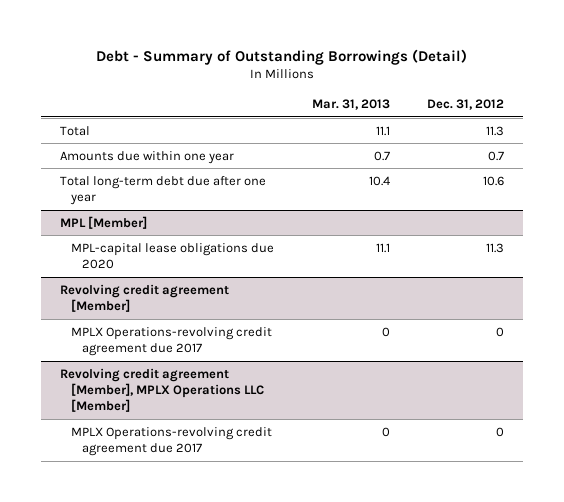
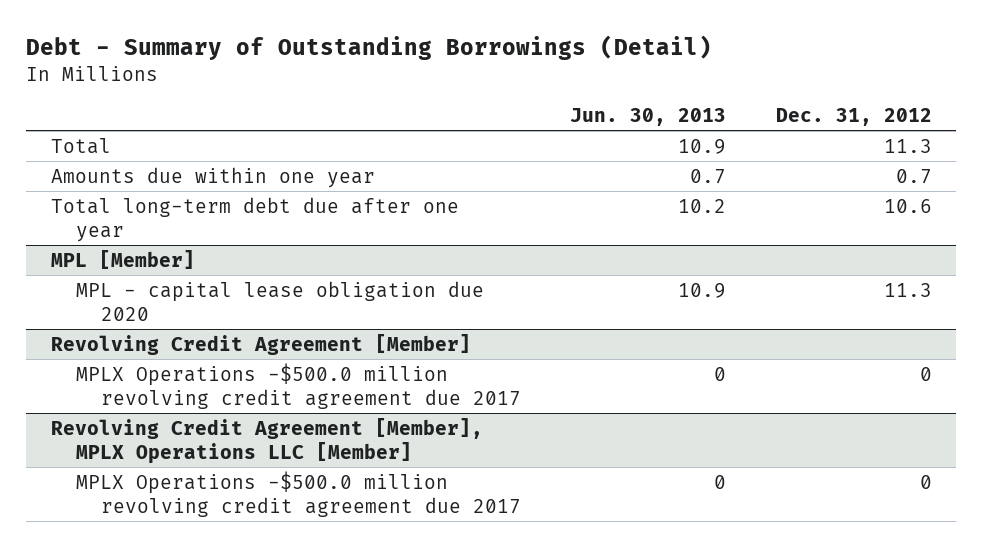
[311,99,390,111] Mar. 31, 2013 -> none
none -> [570,107,727,126] Jun. 30, 2013
[70,242,274,270] MPL-capital lease obligations due 2020 -> [75,280,484,322] MPL - capital lease obligation due 2020
[59,283,229,313] Revolving credit agreement [Member] -> [50,333,471,355] Revolving Credit Agreement [Member]
[70,326,272,357] MPLX Operations-revolving credit agreement due 2017 -> [75,362,521,410] MPLX Operations -$500.0 million revolving credit agreement due 2017
[59,367,264,413] Revolving credit agreement [Member], MPLX Operations LLC [Member] -> [50,417,483,465] Revolving Credit Agreement [Member], MPLX Operations LLC [Member]
[70,426,272,457] MPLX Operations-revolving credit agreement due 2017 -> [75,470,521,518] MPLX Operations -$500.0 million revolving credit agreement due 2017

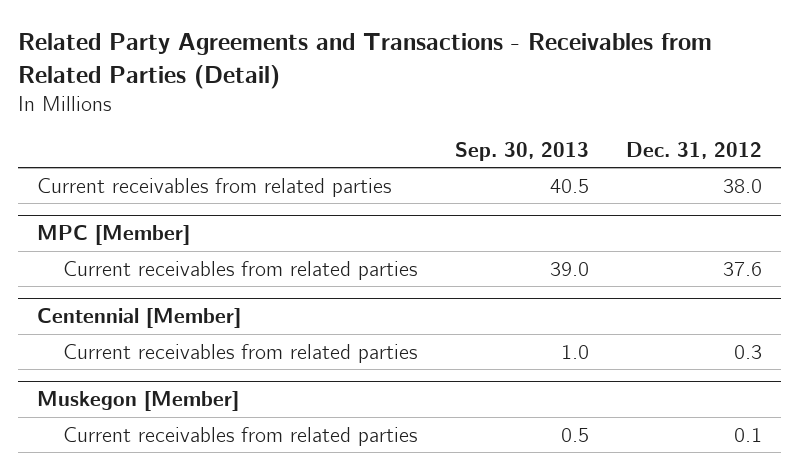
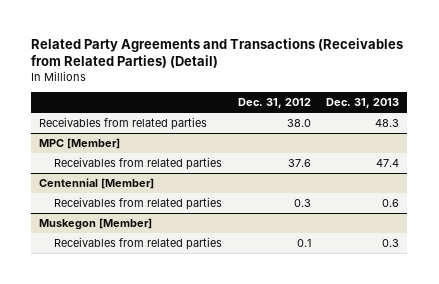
[17,33,712,89] Related Party Agreements and Transactions - Receivables from Related Parties (Detail) -> [31,37,404,68] Related Party Agreements and Transactions (Receivables from Related Parties) (Detail)
[454,141,589,161] Sep. 30, 2013 -> none
none -> [326,98,400,109] Dec. 31, 2013
[36,177,391,197] Current receivables from related parties -> [39,117,208,131] Receivables from related parties
[62,260,417,280] Current receivables from related parties -> [53,157,222,171] Receivables from related parties
[62,343,417,363] Current receivables from related parties -> [53,197,222,211] Receivables from related parties
[62,426,417,446] Current receivables from related parties -> [53,237,222,251] Receivables from related parties

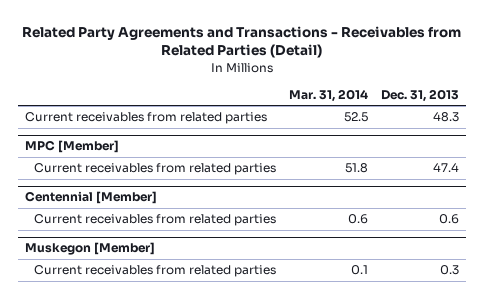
[31,37,404,68] Related Party Agreements and Transactions (Receivables from Related Parties) (Detail) -> [22,25,462,59] Related Party Agreements and Transactions - Receivables from Related Parties (Detail)
[237,98,311,109] Dec. 31, 2012 -> none
none -> [289,88,369,102] Mar. 31, 2014
[39,117,208,131] Receivables from related parties -> [24,112,267,125] Current receivables from related parties
[53,157,222,171] Receivables from related parties -> [34,163,277,176] Current receivables from related parties
[53,197,222,211] Receivables from related parties -> [34,214,277,227] Current receivables from related parties
[53,237,222,251] Receivables from related parties -> [34,265,277,278] Current receivables from related parties

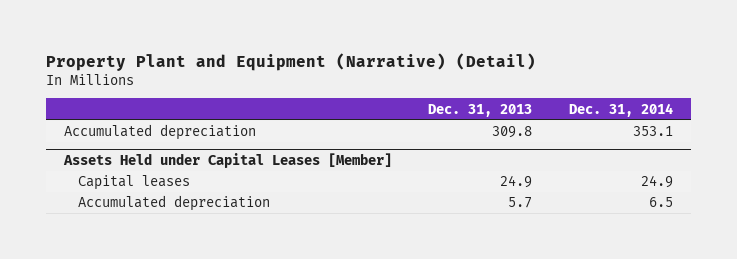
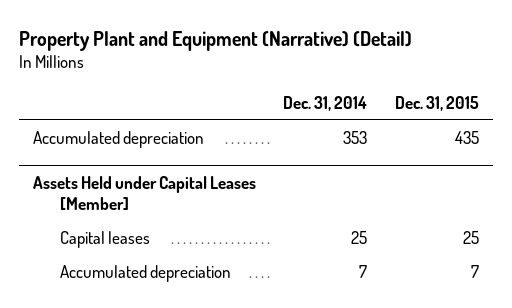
[428,103,533,117] Dec. 31, 2013 -> none
none -> [394,95,479,111] Dec. 31, 2015
[632,126,673,137] 353.1 -> [343,131,368,145] 353
[640,175,673,189] 24.9 -> [351,231,368,245] 25
[648,197,673,208] 6.5 -> [359,265,368,279] 7

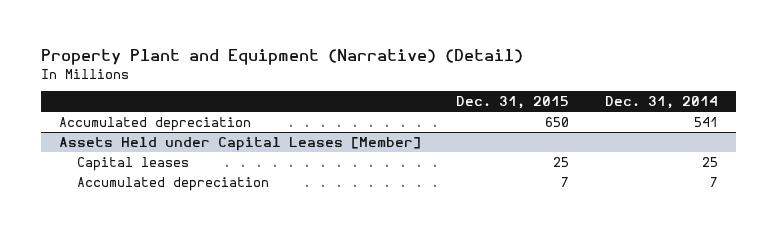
[343,131,368,145] 353 -> [693,116,718,127] 541
[454,131,479,145] 435 -> [545,116,570,127] 650

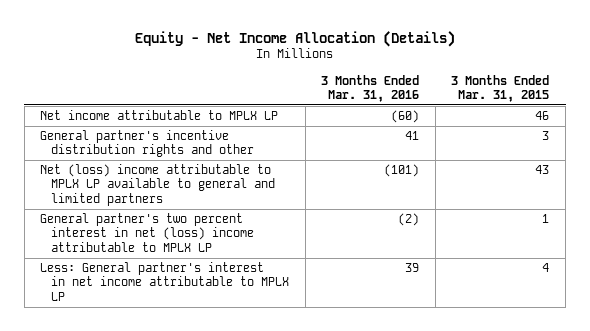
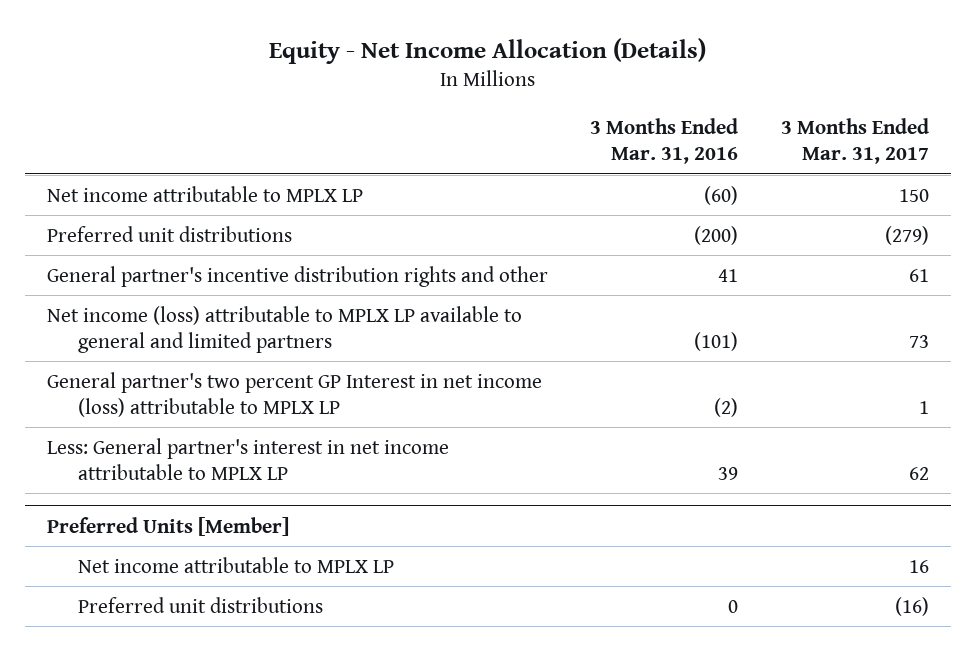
[451,74,550,102] 3 Months Ended Mar. 31, 2015 -> none
none -> [781,118,930,165] 3 Months Ended Mar. 31, 2017
none -> [46,225,292,242] Preferred unit distributions
[40,164,275,206] Net (loss) income attributable to MPLX LP available to general and limited partners -> [46,305,522,353] Net income (loss) attributable to MPLX LP available to general and limited partners
[40,213,254,252] General partner's two percent interest in net (loss) income attributable to MPLX LP -> [46,371,542,417] General partner's two percent GP Interest in net income (loss) attributable to MPLX LP
none -> [46,516,289,536] Preferred Units [Member]
none -> [77,556,394,573] Net income attributable to MPLX LP
none -> [77,596,323,613] Preferred unit distributions

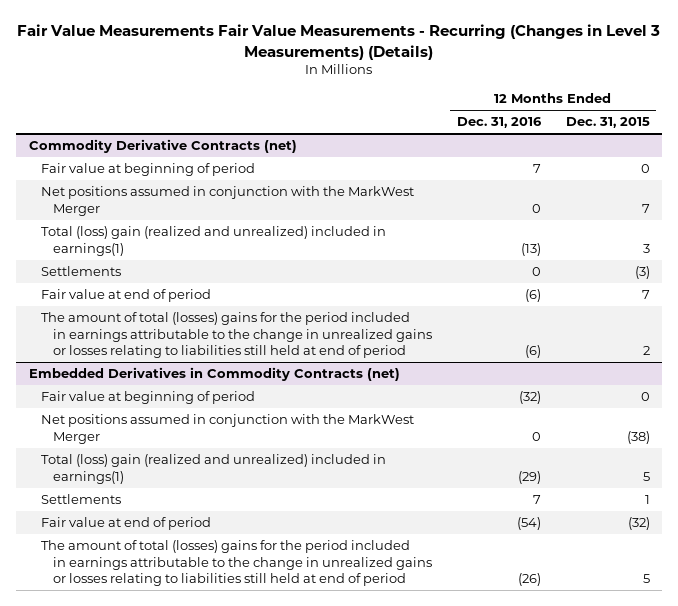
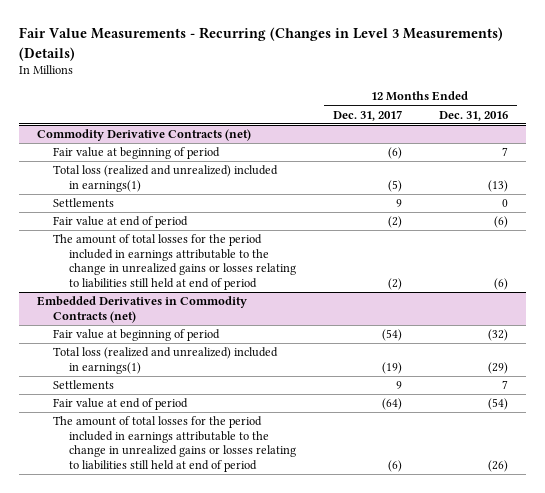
[17,24,661,60] Fair Value Measurements Fair Value Measurements - Recurring (Changes in Level 3 Measurements) (Details) -> [18,27,503,61] Fair Value Measurements - Recurring (Changes in Level 3 Measurements) (Details)
[565,117,650,129] Dec. 31, 2015 -> none
none -> [333,109,403,121] Dec. 31, 2017
[40,186,414,216] Net positions assumed in conjunction with the MarkWest Merger -> none
[40,226,386,256] Total (loss) gain (realized and unrealized) included in earnings(1) -> [53,165,279,192] Total loss (realized and unrealized) included in earnings(1)
[40,312,432,359] The amount of total (losses) gains for the period included in earnings attributable to the change in unrealized gains or losses relating to liabilities still held at end of period -> [53,234,297,291] The amount of total losses for the period included in earnings attributable to the change in unrealized gains or losses relating to liabilities still held at end of period
[40,414,414,444] Net positions assumed in conjunction with the MarkWest Merger -> none
[40,454,386,484] Total (loss) gain (realized and unrealized) included in earnings(1) -> [53,347,279,374] Total loss (realized and unrealized) included in earnings(1)
[40,540,432,587] The amount of total (losses) gains for the period included in earnings attributable to the change in unrealized gains or losses relating to liabilities still held at end of period -> [53,416,297,473] The amount of total losses for the period included in earnings attributable to the change in unrealized gains or losses relating to liabilities still held at end of period

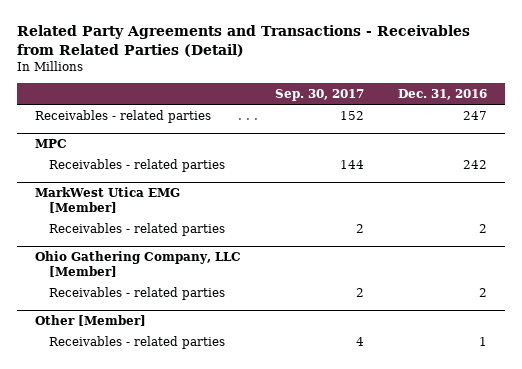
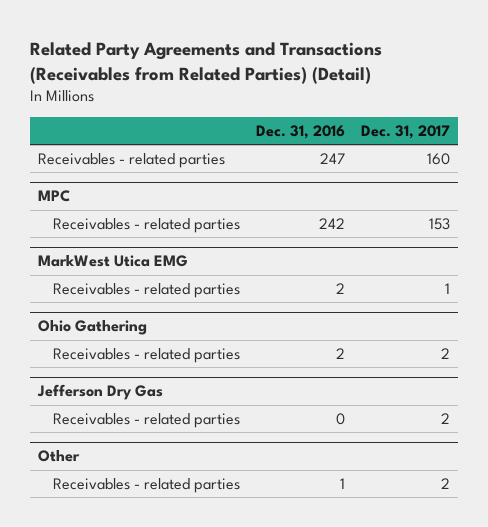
[17,25,471,57] Related Party Agreements and Transactions - Receivables from Related Parties (Detail) -> [30,41,383,84] Related Party Agreements and Transactions (Receivables from Related Parties) (Detail)
[275,89,365,102] Sep. 30, 2017 -> none
none -> [360,124,450,139] Dec. 31, 2017
[34,187,180,214] MarkWest Utica EMG [Member] -> [38,255,189,268] MarkWest Utica EMG
[34,251,241,278] Ohio Gathering Company, LLC [Member] -> [38,320,148,336] Ohio Gathering
none -> [37,384,164,401] Jefferson Dry Gas
none -> [52,412,240,428] Receivables - related parties
[34,315,146,327] Other [Member] -> [38,450,81,463] Other

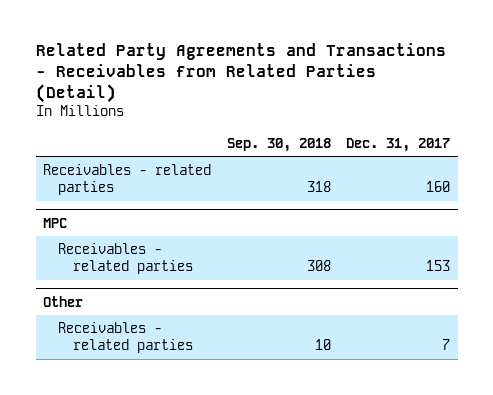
[30,41,383,84] Related Party Agreements and Transactions (Receivables from Related Parties) (Detail) -> [35,43,446,104] Related Party Agreements and Transactions - Receivables from Related Parties (Detail)
[255,124,345,139] Dec. 31, 2016 -> none
none -> [226,137,331,152] Sep. 30, 2018
[38,255,189,268] MarkWest Utica EMG -> none
[52,282,240,298] Receivables - related parties -> none
[38,320,148,336] Ohio Gathering -> none
[52,347,240,363] Receivables - related parties -> none
[37,384,164,401] Jefferson Dry Gas -> none
[52,412,240,428] Receivables - related parties -> none
[440,477,450,489] 2 -> [442,339,451,351] 7

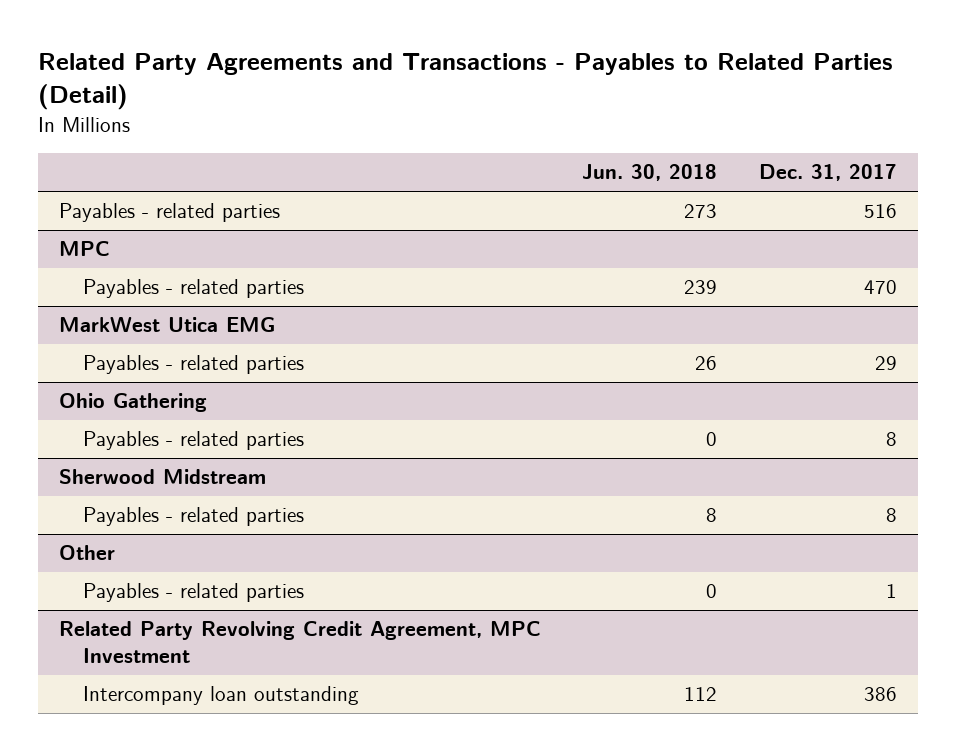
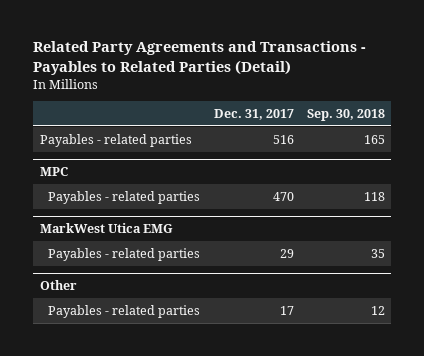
[582,164,718,182] Jun. 30, 2018 -> none
none -> [306,109,385,122] Sep. 30, 2018
[58,393,207,413] Ohio Gathering -> none
[83,431,305,451] Payables - related parties -> none
[58,469,266,485] Sherwood Midstream -> none
[83,507,305,527] Payables - related parties -> none
[58,621,541,664] Related Party Revolving Credit Agreement, MPC Investment -> none
[83,686,360,706] Intercompany loan outstanding -> none
[886,584,898,599] 1 -> [279,305,294,315] 17

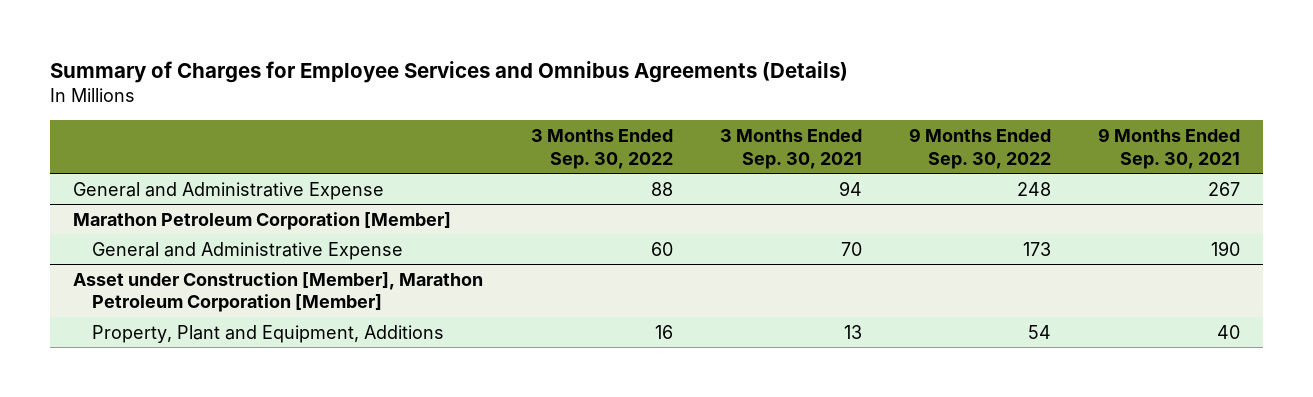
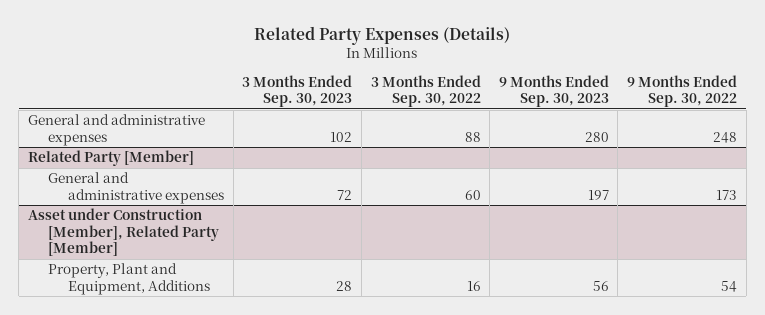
[49,60,848,83] Summary of Charges for Employee Services and Omnibus Agreements (Details) -> [254,25,511,45] Related Party Expenses (Details)
[719,129,862,169] 3 Months Ended Sep. 30, 2021 -> none
[1097,128,1240,169] 9 Months Ended Sep. 30, 2021 -> none
none -> [242,74,353,108] 3 Months Ended Sep. 30, 2023
none -> [498,74,609,108] 9 Months Ended Sep. 30, 2023
[73,211,452,230] Marathon Petroleum Corporation [Member] -> none
[73,271,484,313] Asset under Construction [Member], Marathon Petroleum Corporation [Member] -> none
[73,181,385,200] General and Administrative Expense -> [27,114,205,146] General and administrative expenses
none -> [27,150,194,167] Related Party [Member]
[91,241,403,260] General and Administrative Expense -> [47,172,225,204] General and administrative expenses
none -> [27,208,219,257] Asset under Construction [Member], Related Party [Member]

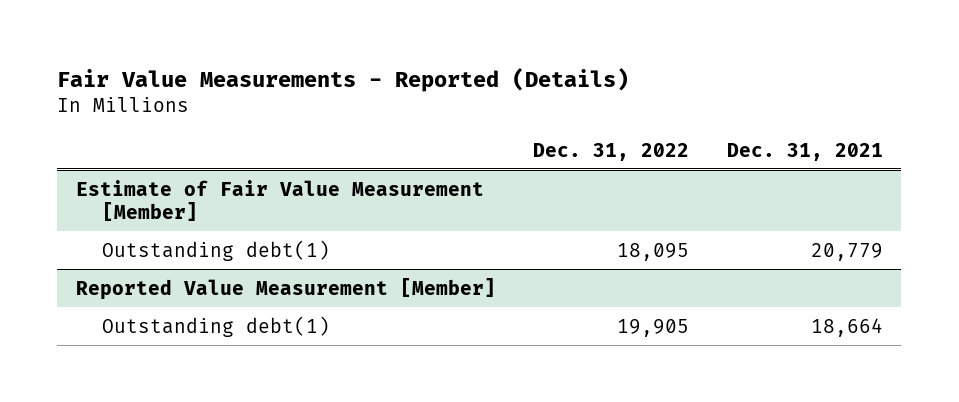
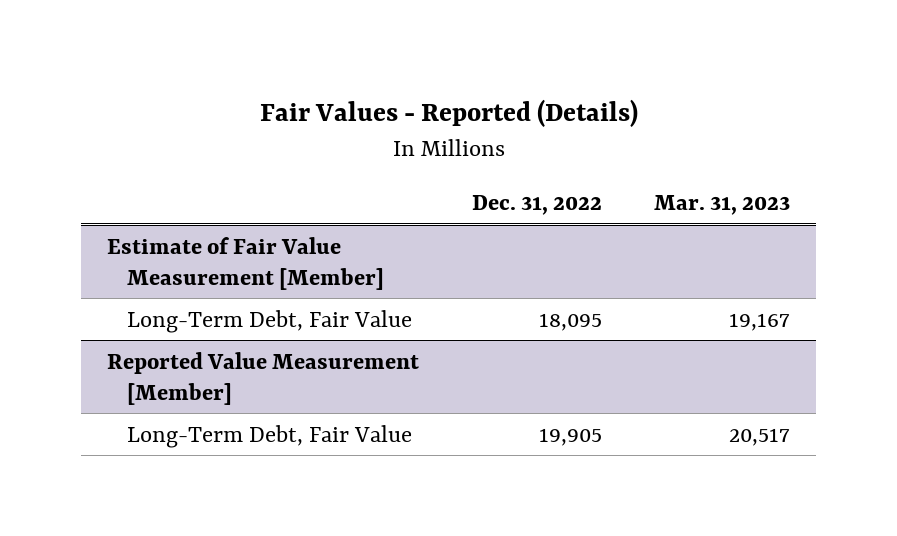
[57,67,630,92] Fair Value Measurements - Reported (Details) -> [259,98,638,127] Fair Values - Reported (Details)
[726,142,883,161] Dec. 31, 2021 -> none
none -> [653,195,790,216] Mar. 31, 2023
[102,239,331,261] Outstanding debt(1) -> [127,309,413,333] Long-Term Debt, Fair Value
[102,315,331,337] Outstanding debt(1) -> [127,424,413,448] Long-Term Debt, Fair Value

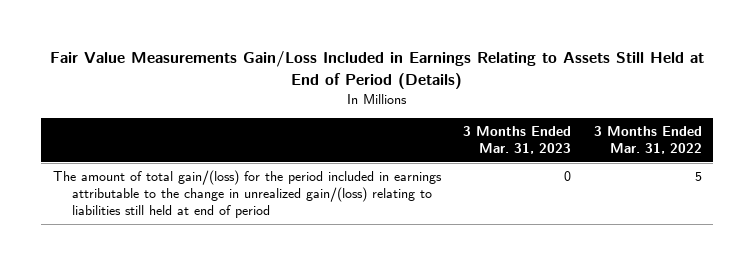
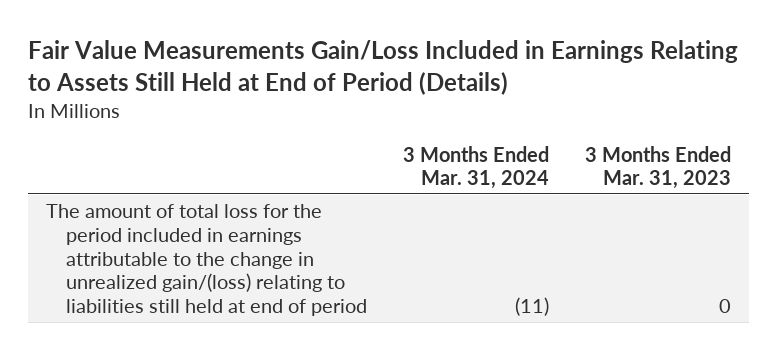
[594,126,703,154] 3 Months Ended Mar. 31, 2022 -> none
none -> [403,145,550,190] 3 Months Ended Mar. 31, 2024
[52,170,442,219] The amount of total gain/(loss) for the period included in earnings attributable to the change in unrealized gain/(loss) relating to liabilities still held at end of period -> [45,204,368,317] The amount of total loss for the period included in earnings attributable to the change in unrealized gain/(loss) relating to liabilities still held at end of period

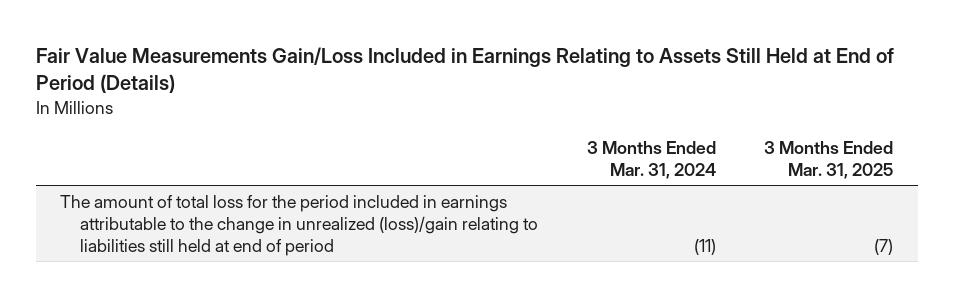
[584,145,731,190] 3 Months Ended Mar. 31, 2023 -> none
none -> [764,140,894,179] 3 Months Ended Mar. 31, 2025
[45,204,368,317] The amount of total loss for the period included in earnings attributable to the change in unrealized gain/(loss) relating to liabilities still held at end of period -> [60,195,538,257] The amount of total loss for the period included in earnings attributable to the change in unrealized (loss)/gain relating to liabilities still held at end of period

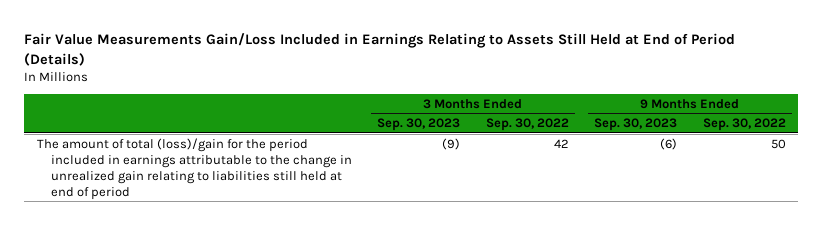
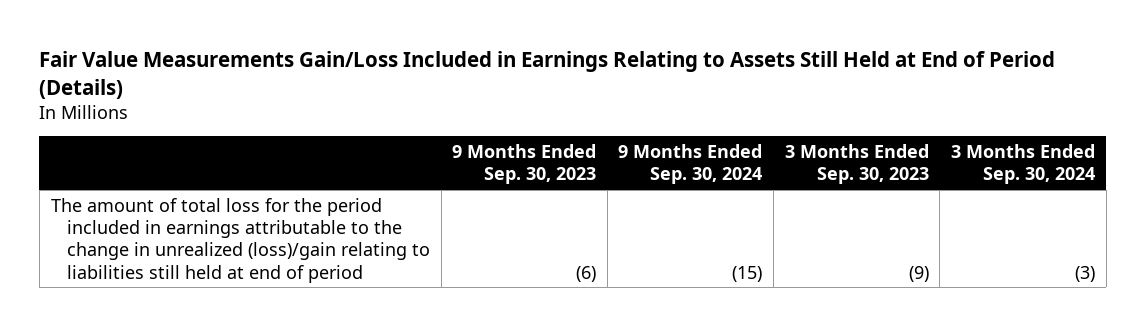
[485,118,569,132] Sep. 30, 2022 -> none
[702,118,786,132] Sep. 30, 2022 -> none
none -> [618,144,763,185] 9 Months Ended Sep. 30, 2024
none -> [950,144,1095,185] 3 Months Ended Sep. 30, 2024
[36,137,352,200] The amount of total (loss)/gain for the period included in earnings attributable to the change in unrealized gain relating to liabilities still held at end of period -> [50,197,430,283] The amount of total loss for the period included in earnings attributable to the change in unrealized (loss)/gain relating to liabilities still held at end of period

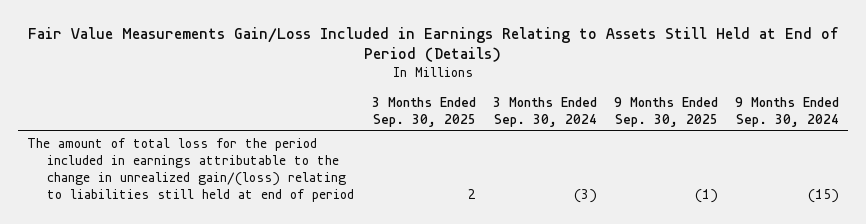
[452,144,597,185] 9 Months Ended Sep. 30, 2023 -> none
[784,144,929,185] 3 Months Ended Sep. 30, 2023 -> none
none -> [371,96,476,127] 3 Months Ended Sep. 30, 2025
none -> [614,96,719,127] 9 Months Ended Sep. 30, 2025
[50,197,430,283] The amount of total loss for the period included in earnings attributable to the change in unrealized (loss)/gain relating to liabilities still held at end of period -> [26,138,355,202] The amount of total loss for the period included in earnings attributable to the change in unrealized gain/(loss) relating to liabilities still held at end of period

